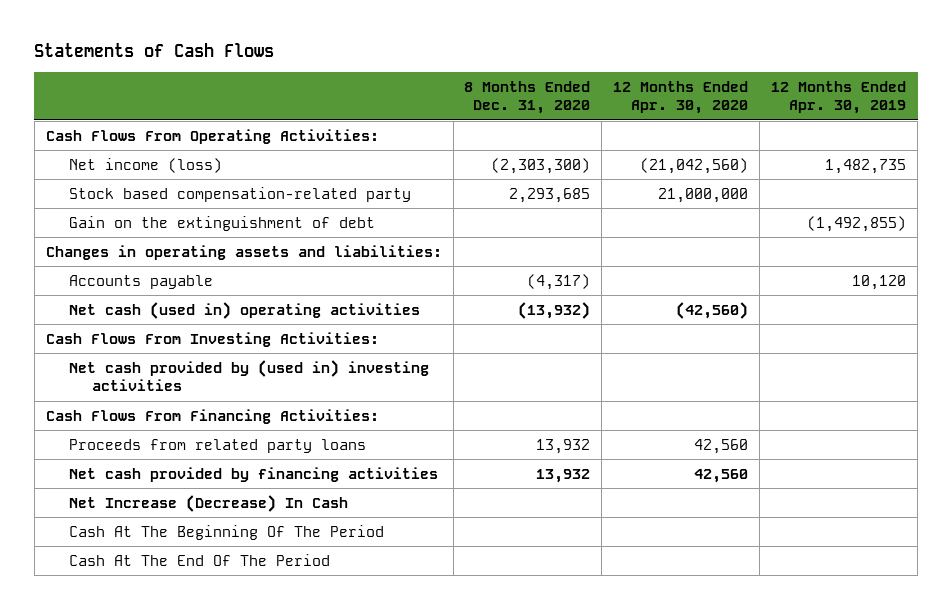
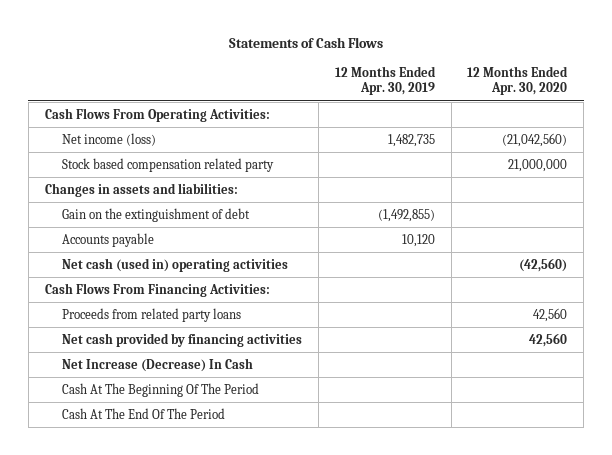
[464,80,591,114] 8 Months Ended Dec. 31, 2020 -> none
[69,186,412,202] Stock based compensation-related party -> [62,157,275,172] Stock based compensation related party
none -> [44,182,238,197] Changes in assets and liabilities:
[45,244,442,260] Changes in operating assets and liabilities: -> none
[45,331,379,347] Cash Flows From Investing Activities: -> none
[69,359,430,392] Net cash provided by (used in) investing activities -> none

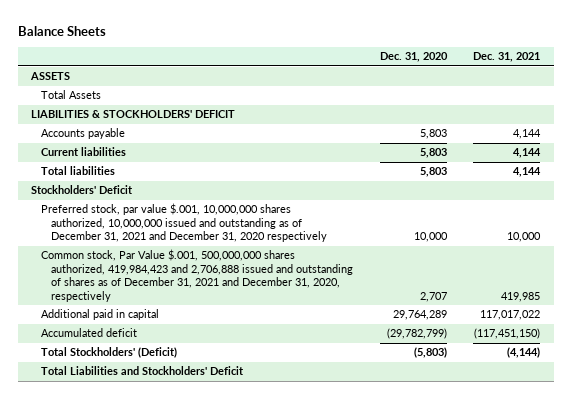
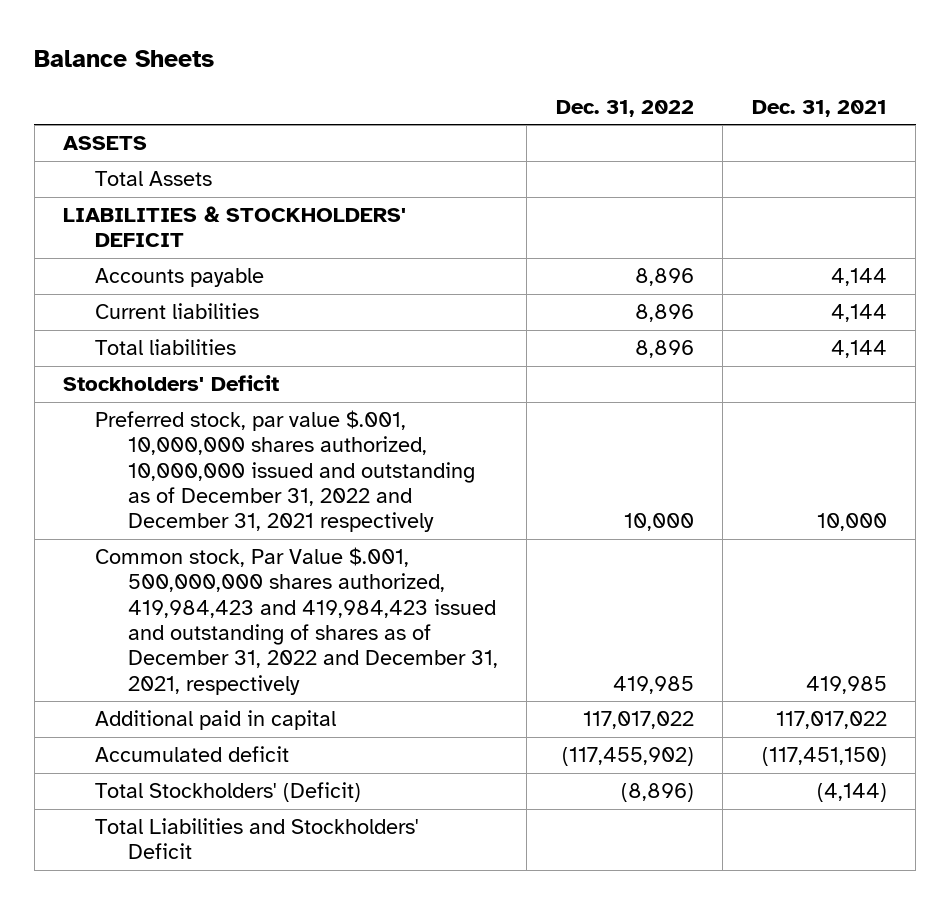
[379,52,448,63] Dec. 31, 2020 -> none
none -> [555,99,694,117] Dec. 31, 2022
[41,203,328,243] Preferred stock, par value $.001, 10,000,000 shares authorized, 10,000,000 issued and outstanding as of December 31, 2021 and December 31, 2020 respectively -> [95,410,475,533] Preferred stock, par value $.001, 10,000,000 shares authorized, 10,000,000 issued and outstanding as of December 31, 2022 and December 31, 2021 respectively
[41,249,354,303] Common stock, Par Value $.001, 500,000,000 shares authorized, 419,984,423 and 2,706,888 issued and outstanding of shares as of December 31, 2021 and December 31, 2020, respectively -> [95,547,498,695] Common stock, Par Value $.001, 500,000,000 shares authorized, 419,984,423 and 419,984,423 issued and outstanding of shares as of December 31, 2022 and December 31, 2021, respectively

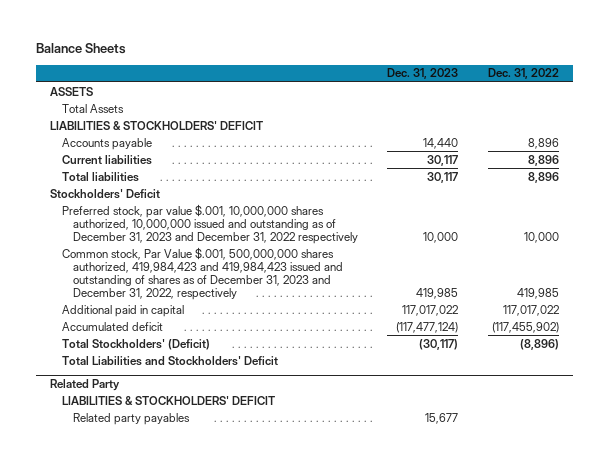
[751,99,887,117] Dec. 31, 2021 -> none
none -> [387,68,459,80] Dec. 31, 2023
[95,410,475,533] Preferred stock, par value $.001, 10,000,000 shares authorized, 10,000,000 issued and outstanding as of December 31, 2022 and December 31, 2021 respectively -> [61,203,359,244] Preferred stock, par value $.001, 10,000,000 shares authorized, 10,000,000 issued and outstanding as of December 31, 2023 and December 31, 2022 respectively
[95,547,498,695] Common stock, Par Value $.001, 500,000,000 shares authorized, 419,984,423 and 419,984,423 issued and outstanding of shares as of December 31, 2022 and December 31, 2021, respectively -> [61,246,344,300] Common stock, Par Value $.001, 500,000,000 shares authorized, 419,984,423 and 419,984,423 issued and outstanding of shares as of December 31, 2023 and December 31, 2022, respectively
none -> [50,379,121,392] Related Party
none -> [61,395,275,405] LIABILITIES & STOCKHOLDERS' DEFICIT
none -> [73,412,191,425] Related party payables

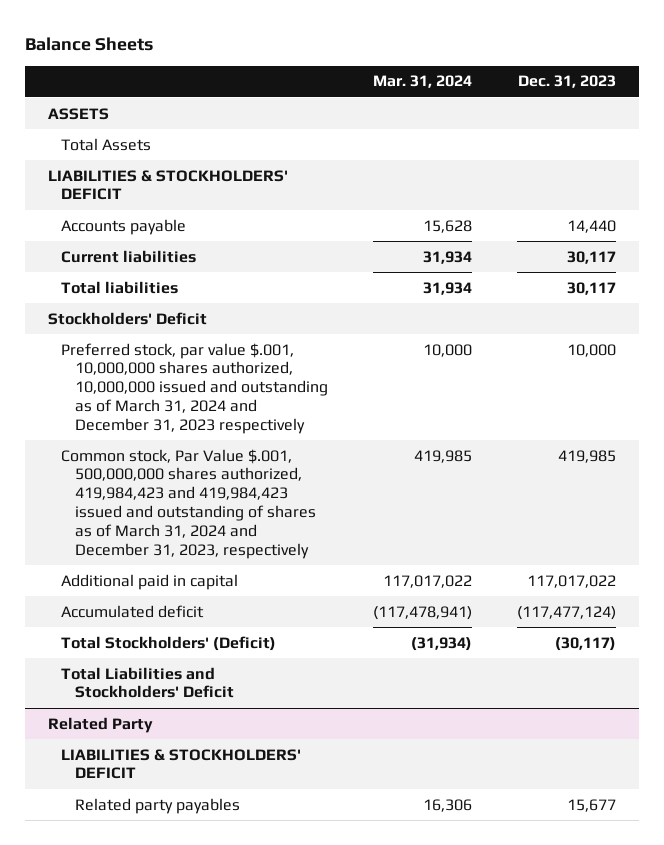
[487,68,559,80] Dec. 31, 2022 -> none
none -> [373,75,473,89] Mar. 31, 2024
[61,203,359,244] Preferred stock, par value $.001, 10,000,000 shares authorized, 10,000,000 issued and outstanding as of December 31, 2023 and December 31, 2022 respectively -> [61,342,329,434] Preferred stock, par value $.001, 10,000,000 shares authorized, 10,000,000 issued and outstanding as of March 31, 2024 and December 31, 2023 respectively
[61,246,344,300] Common stock, Par Value $.001, 500,000,000 shares authorized, 419,984,423 and 419,984,423 issued and outstanding of shares as of December 31, 2023 and December 31, 2022, respectively -> [61,448,317,559] Common stock, Par Value $.001, 500,000,000 shares authorized, 419,984,423 and 419,984,423 issued and outstanding of shares as of March 31, 2024 and December 31, 2023, respectively

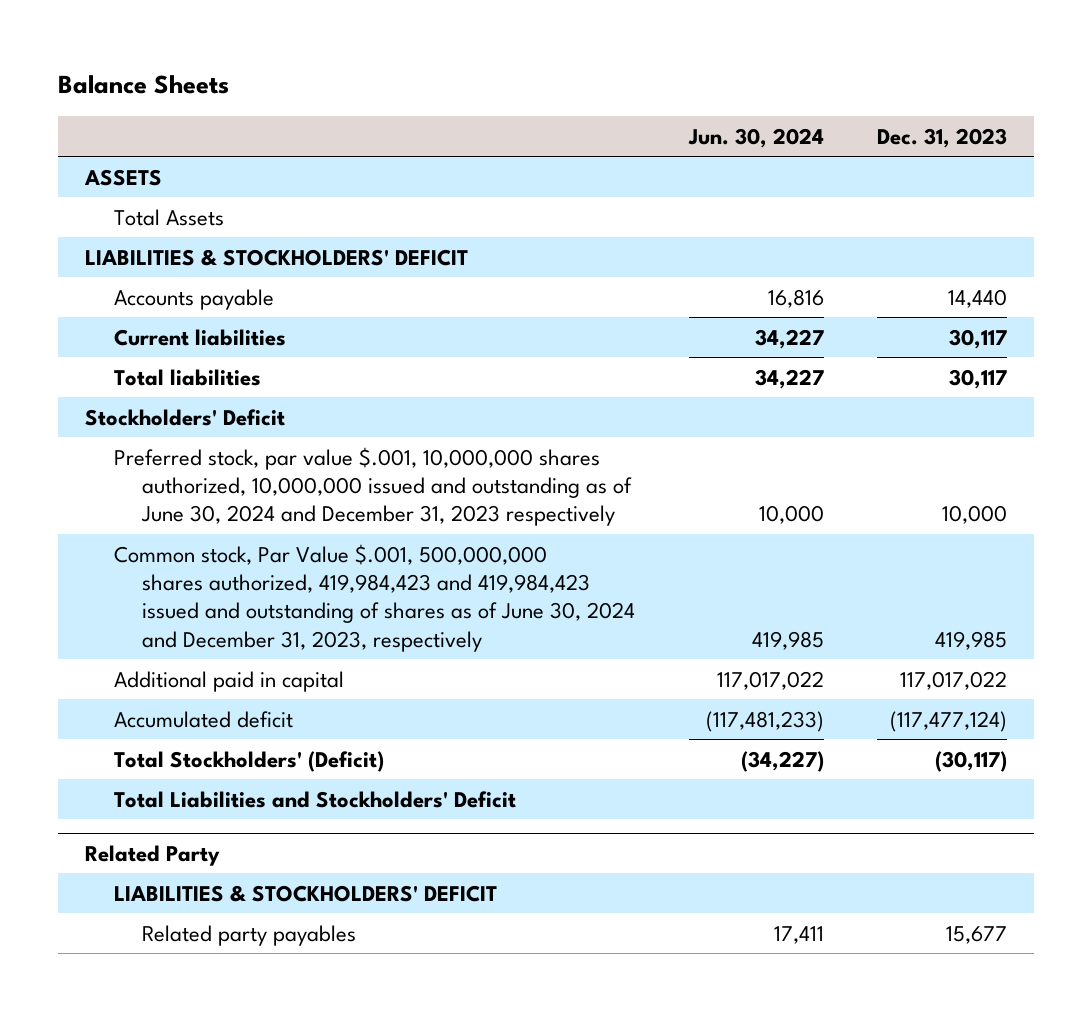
[373,75,473,89] Mar. 31, 2024 -> none
none -> [687,127,824,148] Jun. 30, 2024
[61,342,329,434] Preferred stock, par value $.001, 10,000,000 shares authorized, 10,000,000 issued and outstanding as of March 31, 2024 and December 31, 2023 respectively -> [113,446,633,527] Preferred stock, par value $.001, 10,000,000 shares authorized, 10,000,000 issued and outstanding as of June 30, 2024 and December 31, 2023 respectively
[61,448,317,559] Common stock, Par Value $.001, 500,000,000 shares authorized, 419,984,423 and 419,984,423 issued and outstanding of shares as of March 31, 2024 and December 31, 2023, respectively -> [113,543,636,652] Common stock, Par Value $.001, 500,000,000 shares authorized, 419,984,423 and 419,984,423 issued and outstanding of shares as of June 30, 2024 and December 31, 2023, respectively

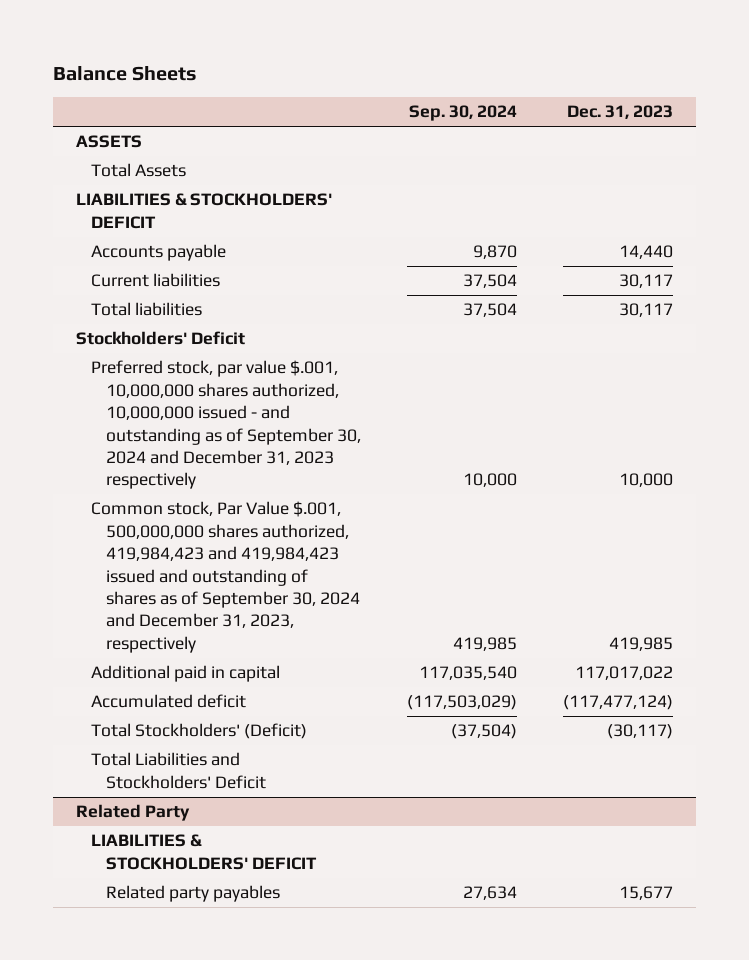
[687,127,824,148] Jun. 30, 2024 -> none
none -> [409,105,518,122] Sep. 30, 2024
[113,446,633,527] Preferred stock, par value $.001, 10,000,000 shares authorized, 10,000,000 issued and outstanding as of June 30, 2024 and December 31, 2023 respectively -> [91,360,362,490] Preferred stock, par value $.001, 10,000,000 shares authorized, 10,000,000 issued - and outstanding as of September 30, 2024 and December 31, 2023 respectively
[113,543,636,652] Common stock, Par Value $.001, 500,000,000 shares authorized, 419,984,423 and 419,984,423 issued and outstanding of shares as of June 30, 2024 and December 31, 2023, respectively -> [91,501,361,653] Common stock, Par Value $.001, 500,000,000 shares authorized, 419,984,423 and 419,984,423 issued and outstanding of shares as of September 30, 2024 and December 31, 2023, respectively

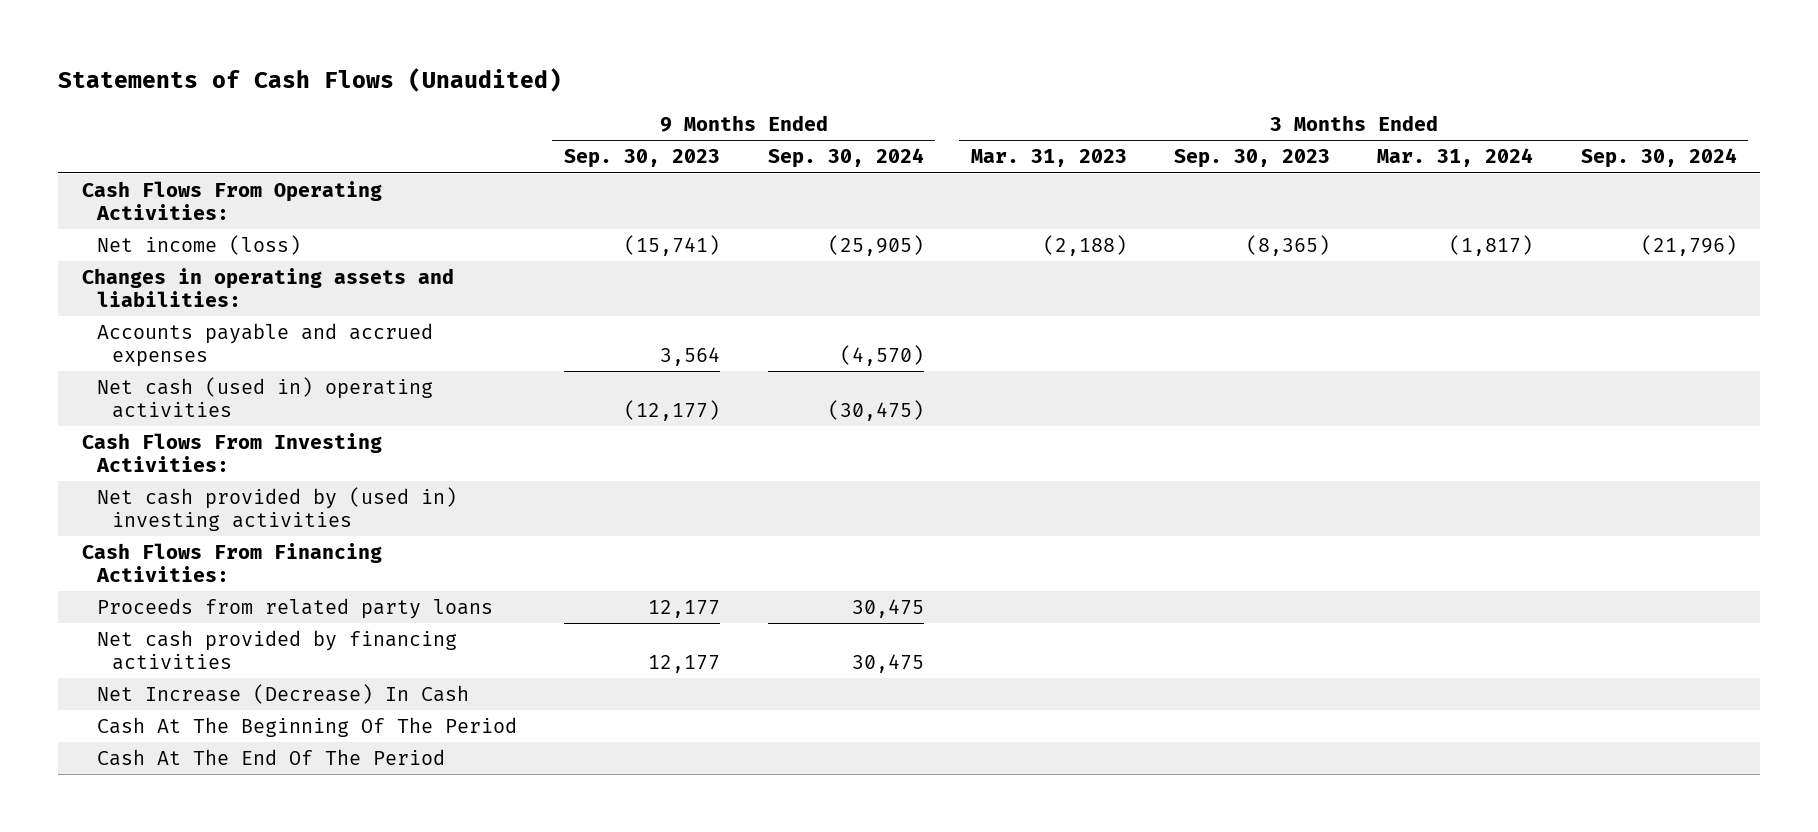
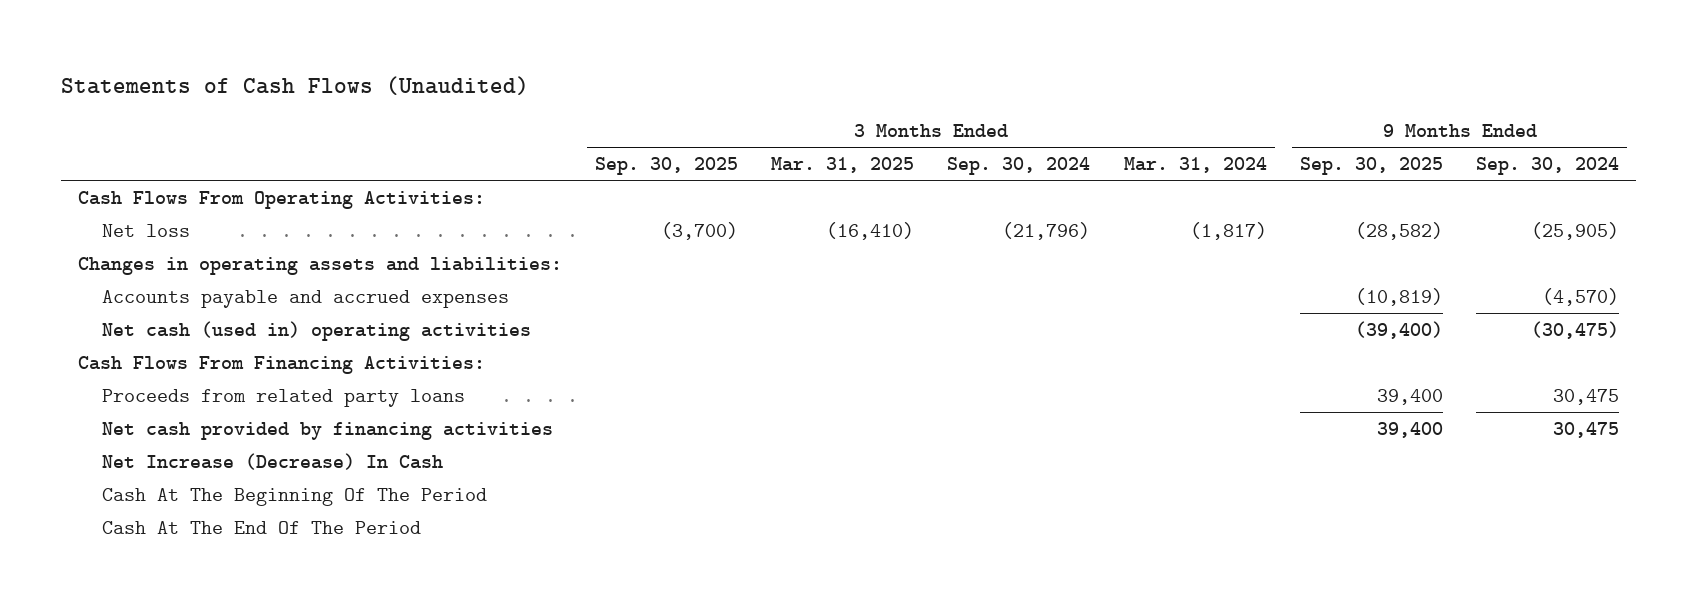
[564,149,721,169] Sep. 30, 2023 -> none
[970,149,1127,168] Mar. 31, 2023 -> none
[1174,149,1331,169] Sep. 30, 2023 -> none
none -> [594,157,738,176] Sep. 30, 2025
none -> [771,157,915,174] Mar. 31, 2025
none -> [1299,157,1443,176] Sep. 30, 2025
[97,235,302,256] Net income (loss) -> [102,223,191,237] Net loss
[81,433,382,472] Cash Flows From Investing Activities: -> none
[97,487,458,531] Net cash provided by (used in) investing activities -> none

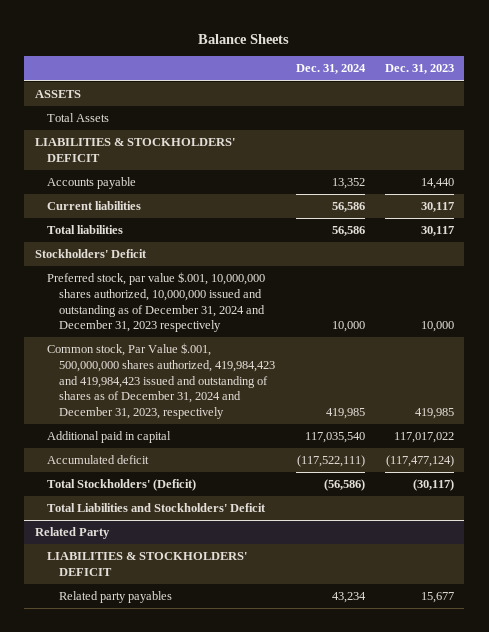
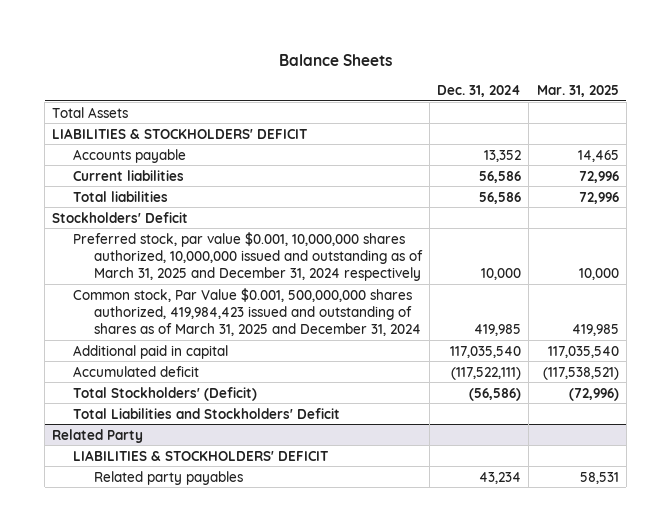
[385,64,455,75] Dec. 31, 2023 -> none
none -> [536,84,619,97] Mar. 31, 2025
[34,90,81,99] ASSETS -> none
[46,272,266,333] Preferred stock, par value $.001, 10,000,000 shares authorized, 10,000,000 issued and outstanding as of December 31, 2024 and December 31, 2023 respectively -> [73,231,423,281] Preferred stock, par value $0.001, 10,000,000 shares authorized, 10,000,000 issued and outstanding as of March 31, 2025 and December 31, 2024 respectively
[46,343,276,419] Common stock, Par Value $.001, 500,000,000 shares authorized, 419,984,423 and 419,984,423 issued and outstanding of shares as of December 31, 2024 and December 31, 2023, respectively -> [73,287,421,336] Common stock, Par Value $0.001, 500,000,000 shares authorized, 419,984,423 issued and outstanding of shares as of March 31, 2025 and December 31, 2024

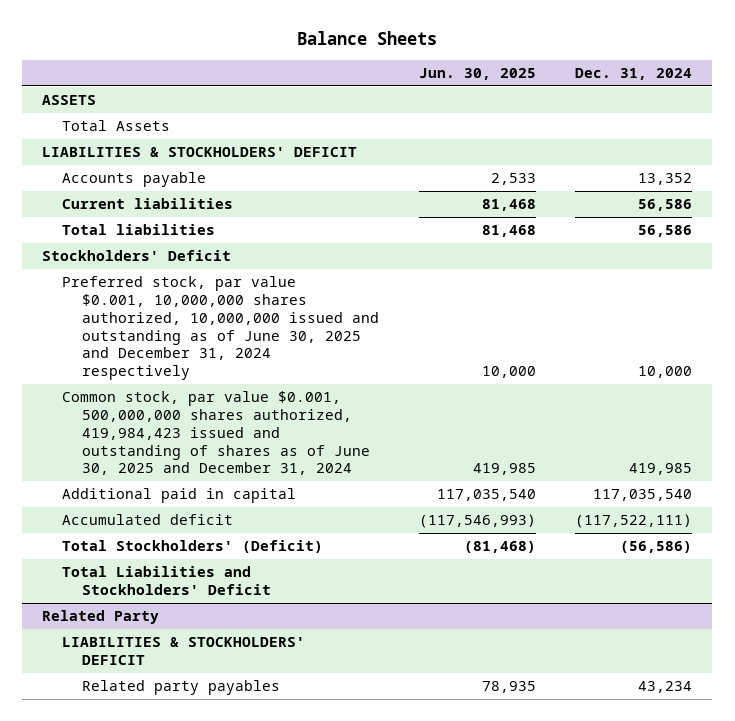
[536,84,619,97] Mar. 31, 2025 -> none
none -> [418,67,536,80] Jun. 30, 2025
none -> [42,95,97,106] ASSETS
[73,231,423,281] Preferred stock, par value $0.001, 10,000,000 shares authorized, 10,000,000 issued and outstanding as of March 31, 2025 and December 31, 2024 respectively -> [61,276,379,381] Preferred stock, par value $0.001, 10,000,000 shares authorized, 10,000,000 issued and outstanding as of June 30, 2025 and December 31, 2024 respectively
[73,287,421,336] Common stock, Par Value $0.001, 500,000,000 shares authorized, 419,984,423 issued and outstanding of shares as of March 31, 2025 and December 31, 2024 -> [61,391,370,476] Common stock, par value $0.001, 500,000,000 shares authorized, 419,984,423 issued and outstanding of shares as of June 30, 2025 and December 31, 2024

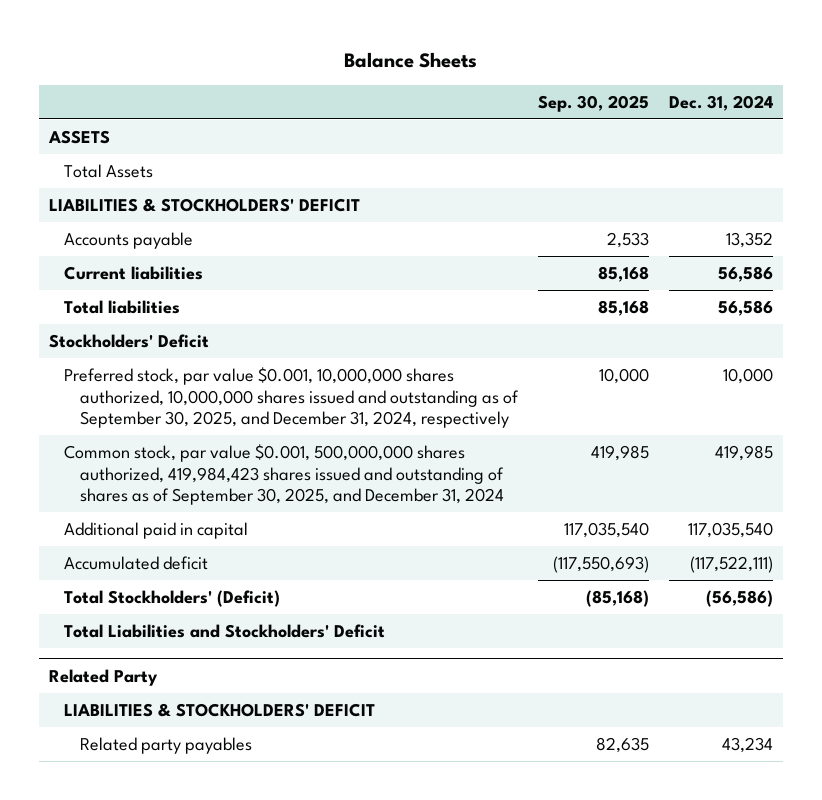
[418,67,536,80] Jun. 30, 2025 -> none
none -> [537,94,649,112] Sep. 30, 2025
[61,276,379,381] Preferred stock, par value $0.001, 10,000,000 shares authorized, 10,000,000 issued and outstanding as of June 30, 2025 and December 31, 2024 respectively -> [64,367,519,429] Preferred stock, par value $0.001, 10,000,000 shares authorized, 10,000,000 shares issued and outstanding as of September 30, 2025, and December 31, 2024, respectively
[61,391,370,476] Common stock, par value $0.001, 500,000,000 shares authorized, 419,984,423 issued and outstanding of shares as of June 30, 2025 and December 31, 2024 -> [64,444,504,506] Common stock, par value $0.001, 500,000,000 shares authorized, 419,984,423 shares issued and outstanding of shares as of September 30, 2025, and December 31, 2024

